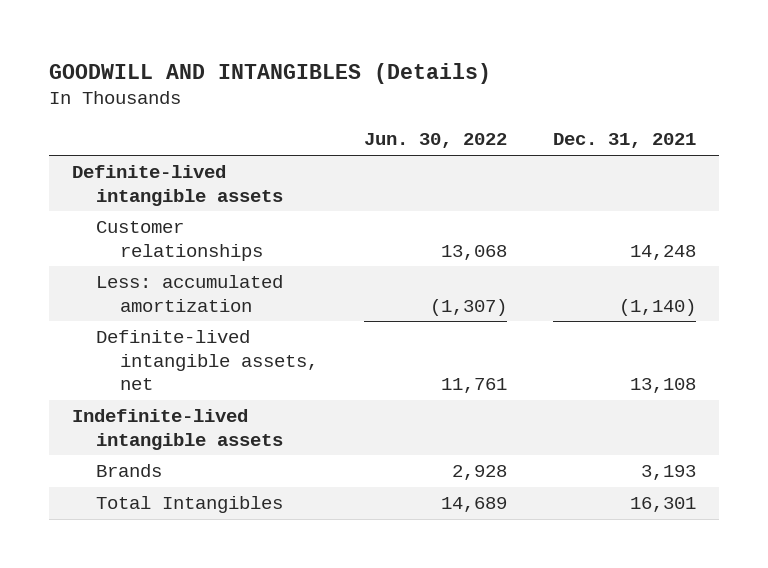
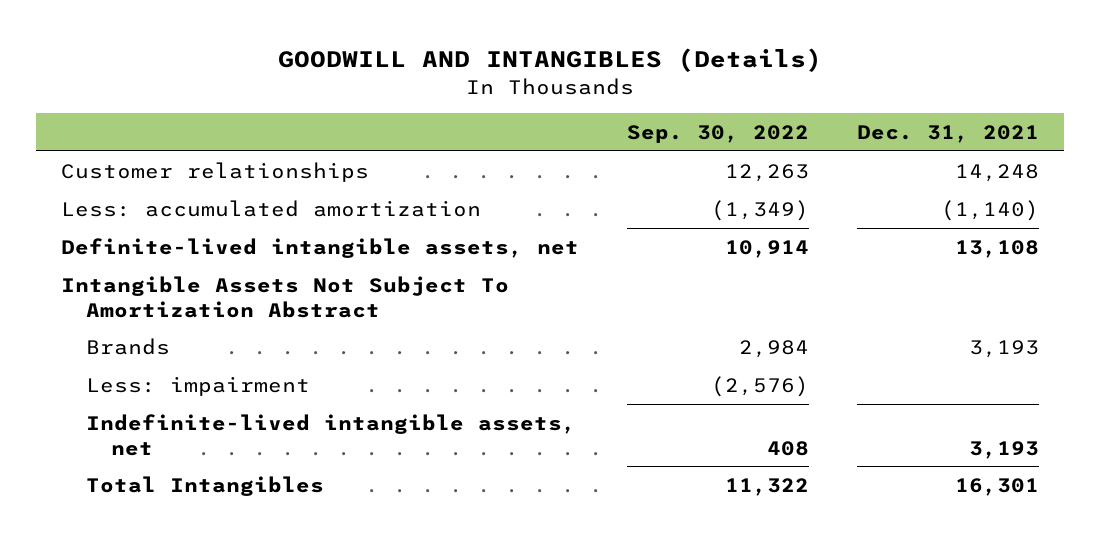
[363,133,507,149] Jun. 30, 2022 -> none
none -> [627,124,810,143] Sep. 30, 2022
[72,165,284,206] Definite-lived intangible assets -> none
[72,409,284,450] Indefinite-lived intangible assets -> [60,275,509,318] Intangible Assets Not Subject To Amortization Abstract
none -> [85,375,310,396] Less: impairment
none -> [85,413,576,456] Indefinite-lived intangible assets, net

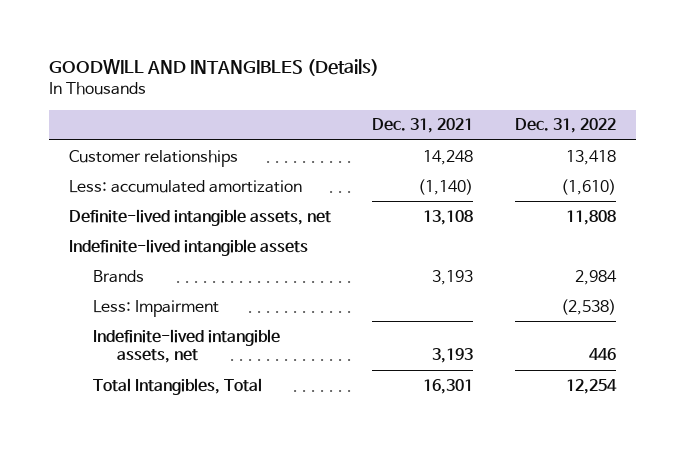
[627,124,810,143] Sep. 30, 2022 -> none
none -> [514,118,616,134] Dec. 31, 2022
[60,275,509,318] Intangible Assets Not Subject To Amortization Abstract -> [69,238,309,256] Indefinite-lived intangible assets
[85,375,310,396] Less: impairment -> [93,299,220,317] Less: Impairment
[85,475,324,496] Total Intangibles -> [93,377,263,395] Total Intangibles, Total

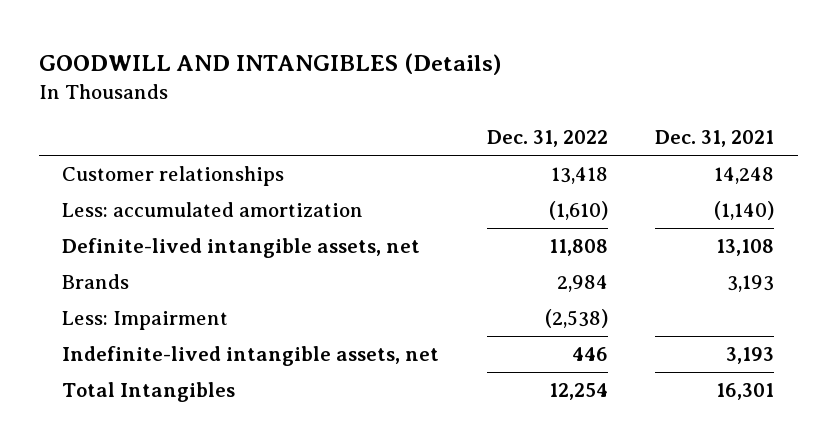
[69,238,309,256] Indefinite-lived intangible assets -> none
[93,377,263,395] Total Intangibles, Total -> [62,382,236,403] Total Intangibles

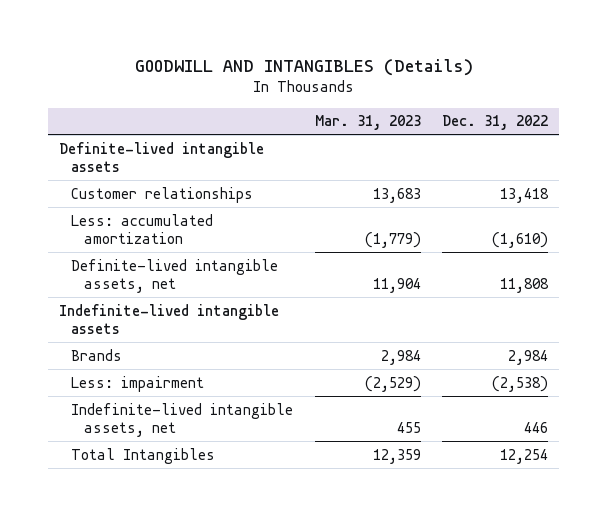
[655,130,775,148] Dec. 31, 2021 -> none
none -> [314,115,421,131] Mar. 31, 2023
none -> [58,141,264,172] Definite-lived intangible assets
none -> [58,303,279,334] Indefinite-lived intangible assets
[62,311,229,331] Less: Impairment -> [71,375,205,392] Less: impairment

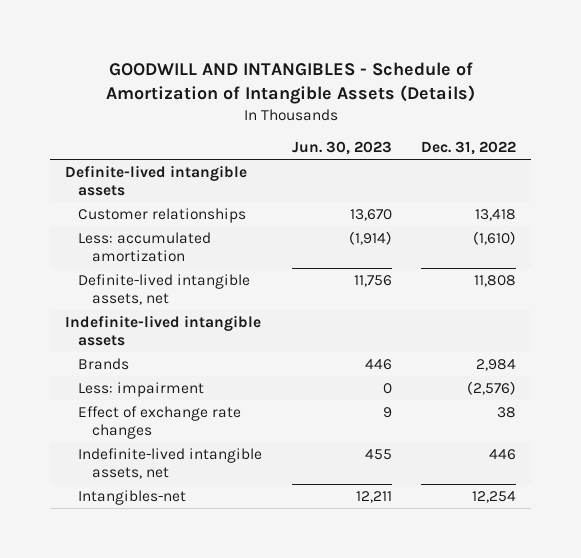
[134,58,473,76] GOODWILL AND INTANGIBLES (Details) -> [105,61,475,104] GOODWILL AND INTANGIBLES - Schedule of Amortization of Intangible Assets (Details)
[314,115,421,131] Mar. 31, 2023 -> none
none -> [291,141,392,156] Jun. 30, 2023
[492,375,549,392] (2,538) -> [467,380,517,395] (2,576)
none -> [78,405,242,440] Effect of exchange rate changes
[71,447,216,464] Total Intangibles -> [78,489,187,505] Intangibles-net

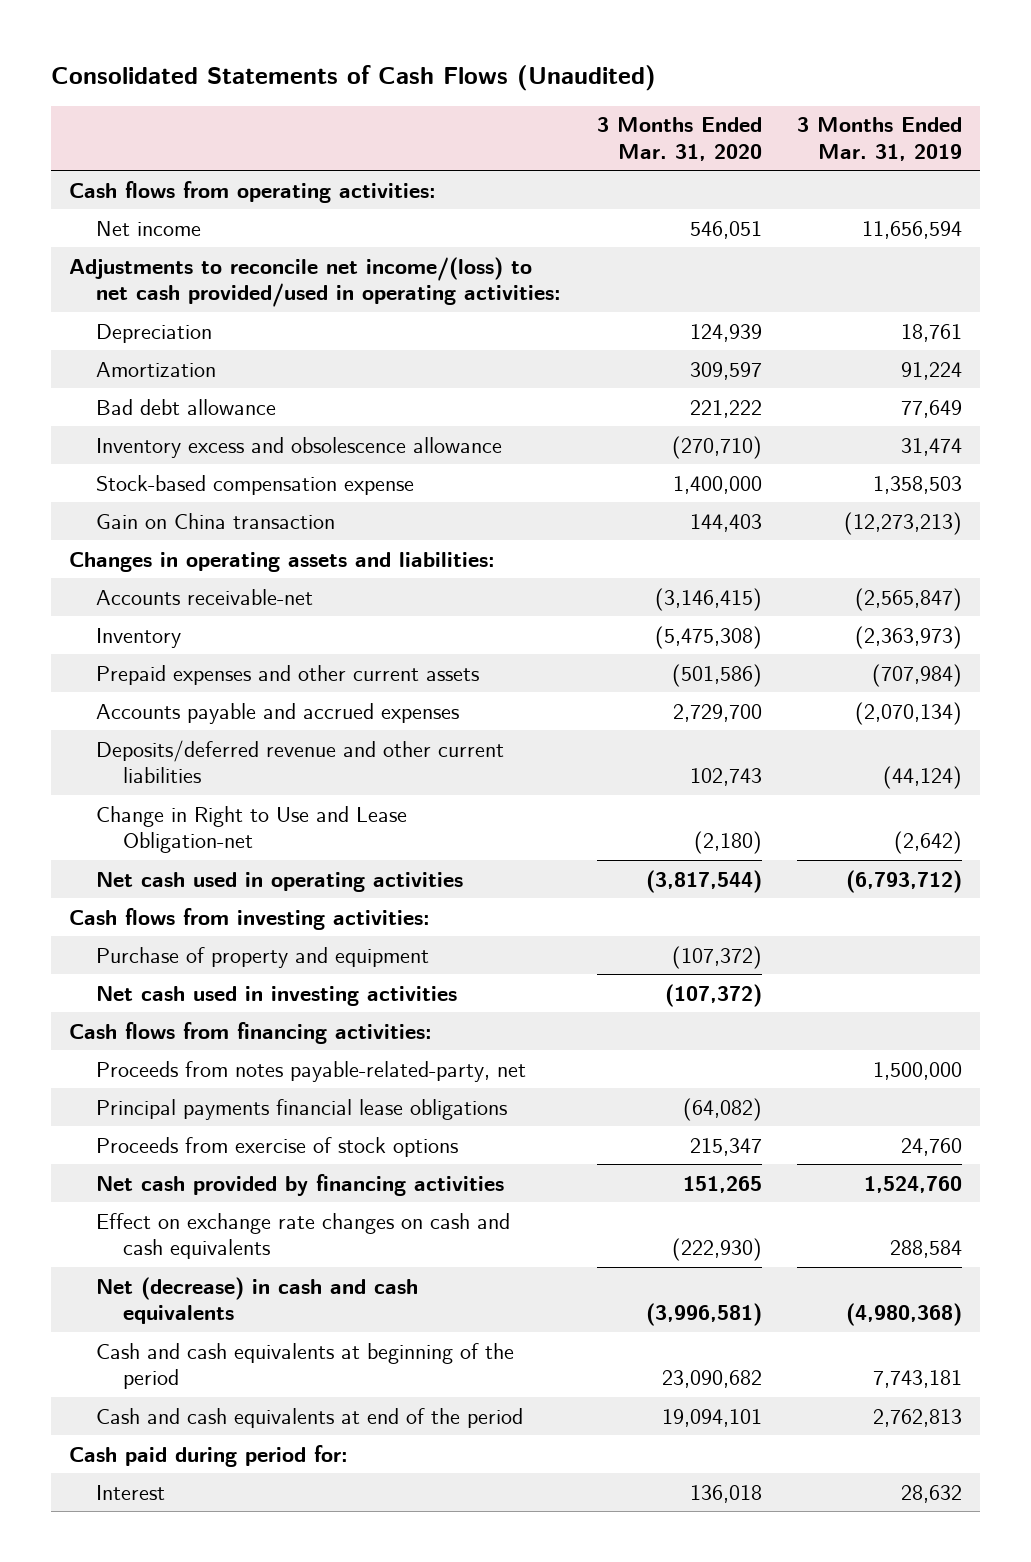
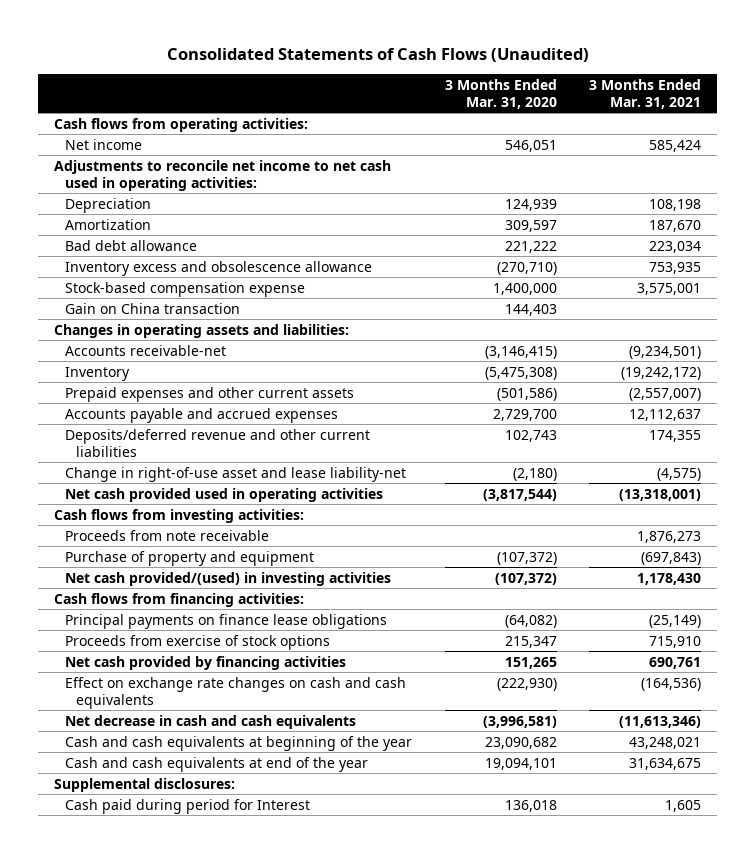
[796,117,962,161] 3 Months Ended Mar. 31, 2019 -> none
none -> [588,79,701,109] 3 Months Ended Mar. 31, 2021
[69,256,562,307] Adjustments to reconcile net income/(loss) to net cash provided/used in operating activities: -> [54,159,392,191] Adjustments to reconcile net income to net cash used in operating activities:
[96,805,408,853] Change in Right to Use and Lease Obligation-net -> [65,466,407,482] Change in right-of-use asset and lease liability-net
[96,871,464,892] Net cash used in operating activities -> [65,487,384,502] Net cash provided used in operating activities
none -> [65,529,270,541] Proceeds from note receivable
[96,985,458,1006] Net cash used in investing activities -> [65,571,392,586] Net cash provided/(used) in investing activities
[96,1060,527,1082] Proceeds from notes payable-related-party, net -> none
[96,1098,508,1120] Principal payments financial lease obligations -> [65,613,388,629] Principal payments on finance lease obligations
[69,1444,349,1467] Cash paid during period for: -> none
[96,1276,419,1324] Net (decrease) in cash and cash equivalents -> [65,714,357,729] Net decrease in cash and cash equivalents
[96,1342,515,1389] Cash and cash equivalents at beginning of the period -> [65,735,413,751] Cash and cash equivalents at beginning of the year
[96,1407,524,1428] Cash and cash equivalents at end of the period -> [65,756,369,772] Cash and cash equivalents at end of the year
none -> [54,777,236,792] Supplemental disclosures:
[96,1484,166,1500] Interest -> [65,798,311,814] Cash paid during period for Interest

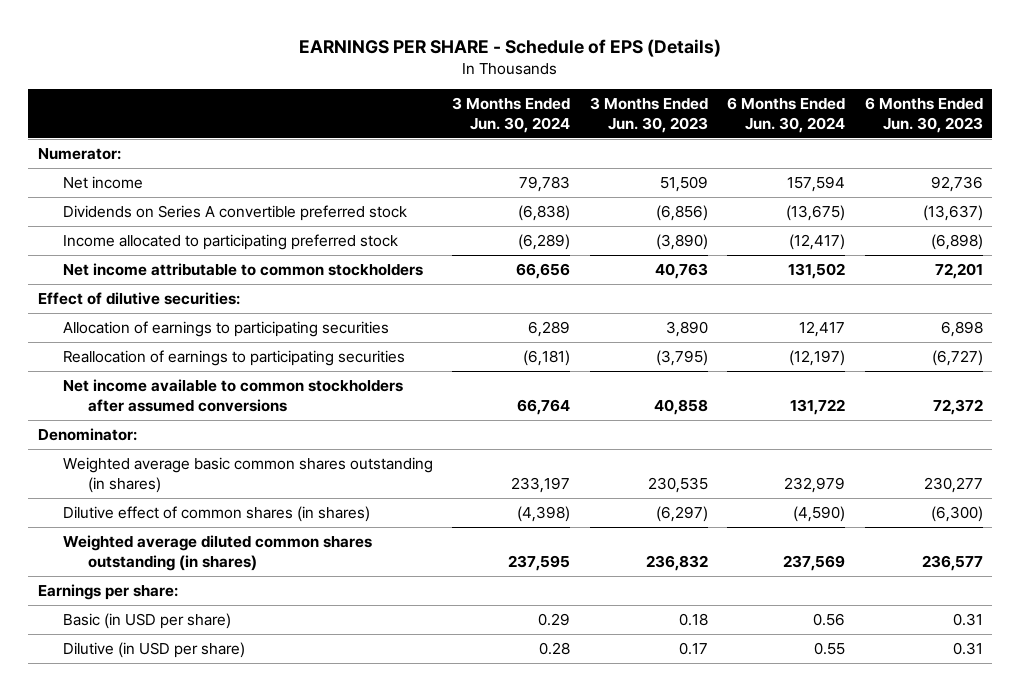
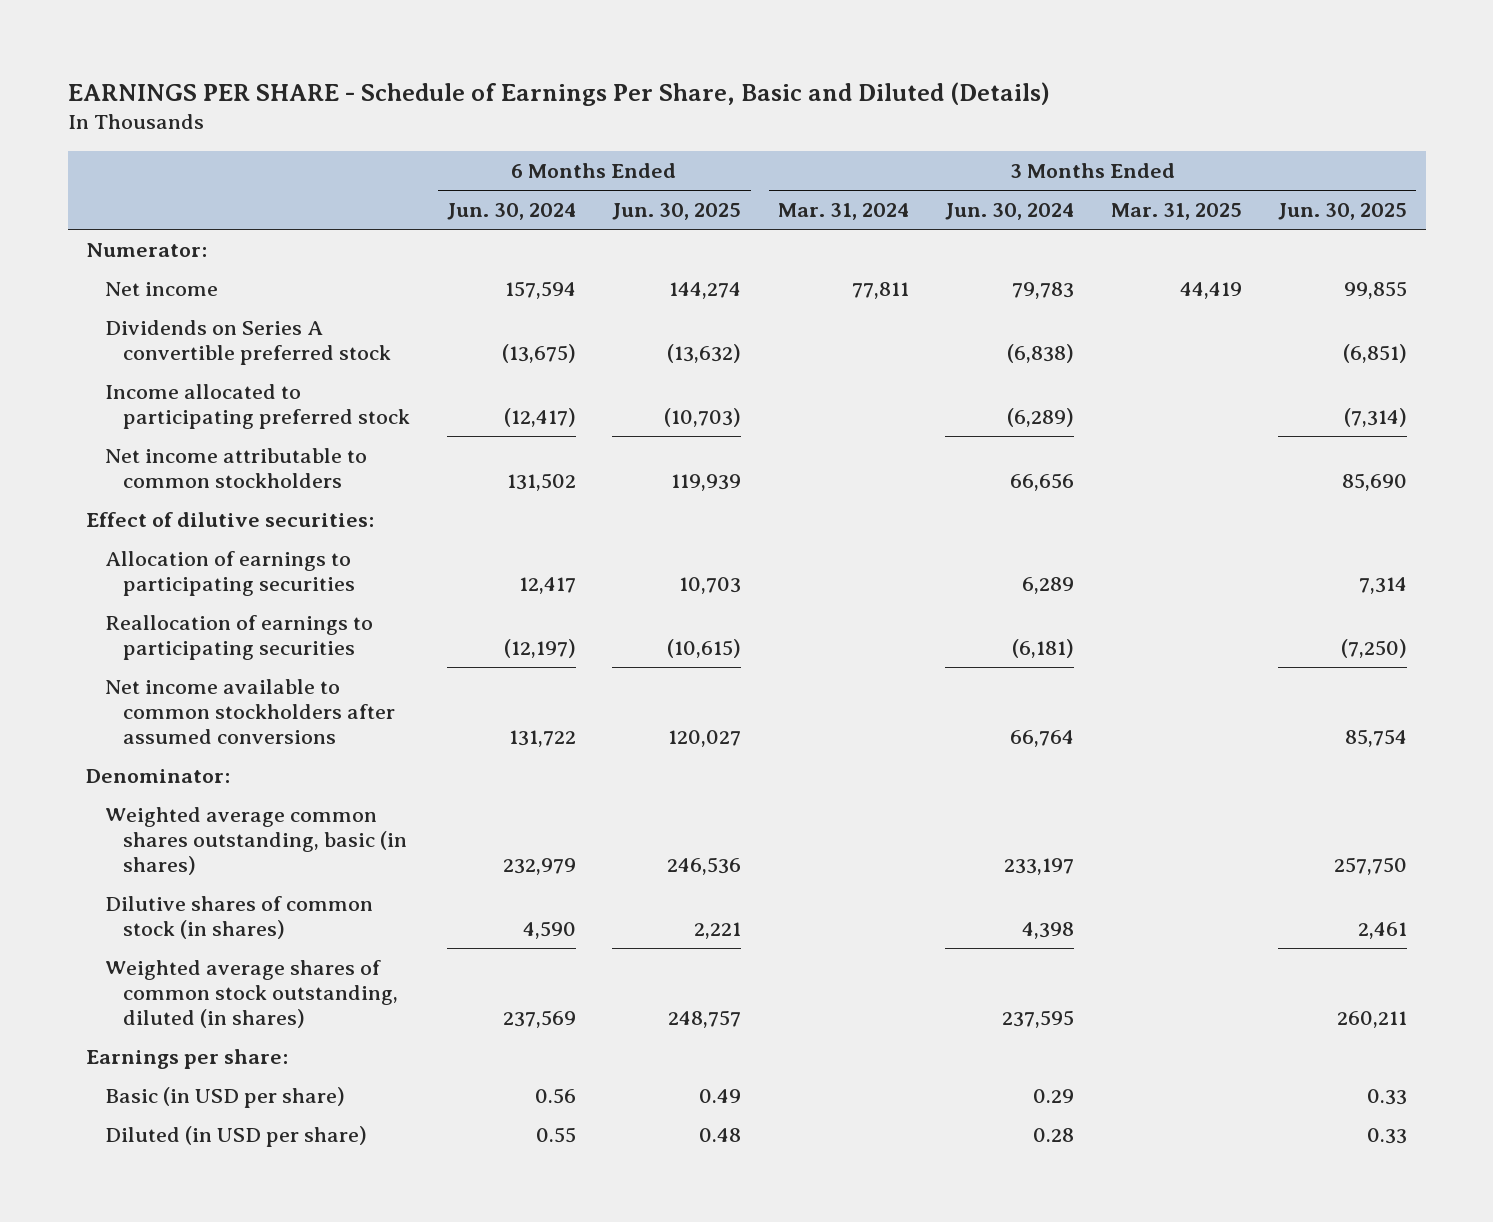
[299,38,722,57] EARNINGS PER SHARE - Schedule of EPS (Details) -> [67,81,1050,106] EARNINGS PER SHARE - Schedule of Earnings Per Share, Basic and Diluted (Details)
[589,97,708,134] 3 Months Ended Jun. 30, 2023 -> none
[864,97,983,134] 6 Months Ended Jun. 30, 2023 -> none
none -> [612,203,742,221] Jun. 30, 2025
none -> [777,203,909,221] Mar. 31, 2024
none -> [1110,203,1242,221] Mar. 31, 2025
none -> [1278,203,1408,221] Jun. 30, 2025
[62,456,433,493] Weighted average basic common shares outstanding (in shares) -> [104,806,408,876] Weighted average common shares outstanding, basic (in shares)
[62,505,370,522] Dilutive effect of common shares (in shares) -> [104,895,373,940] Dilutive shares of common stock (in shares)
[517,505,571,522] (4,398) -> [1022,922,1075,940] 4,398
[793,505,846,522] (4,590) -> [522,921,576,940] 4,590
[62,534,372,571] Weighted average diluted common shares outstanding (in shares) -> [104,959,399,1029] Weighted average shares of common stock outstanding, diluted (in shares)
[62,641,245,658] Dilutive (in USD per share) -> [104,1125,367,1147] Diluted (in USD per share)

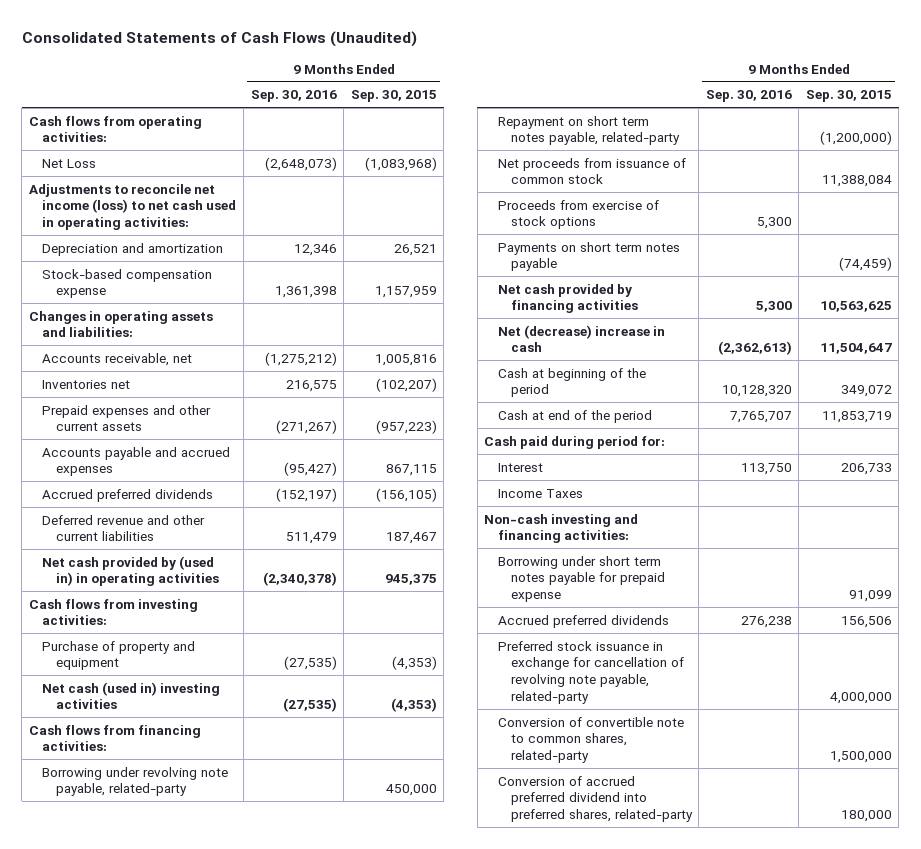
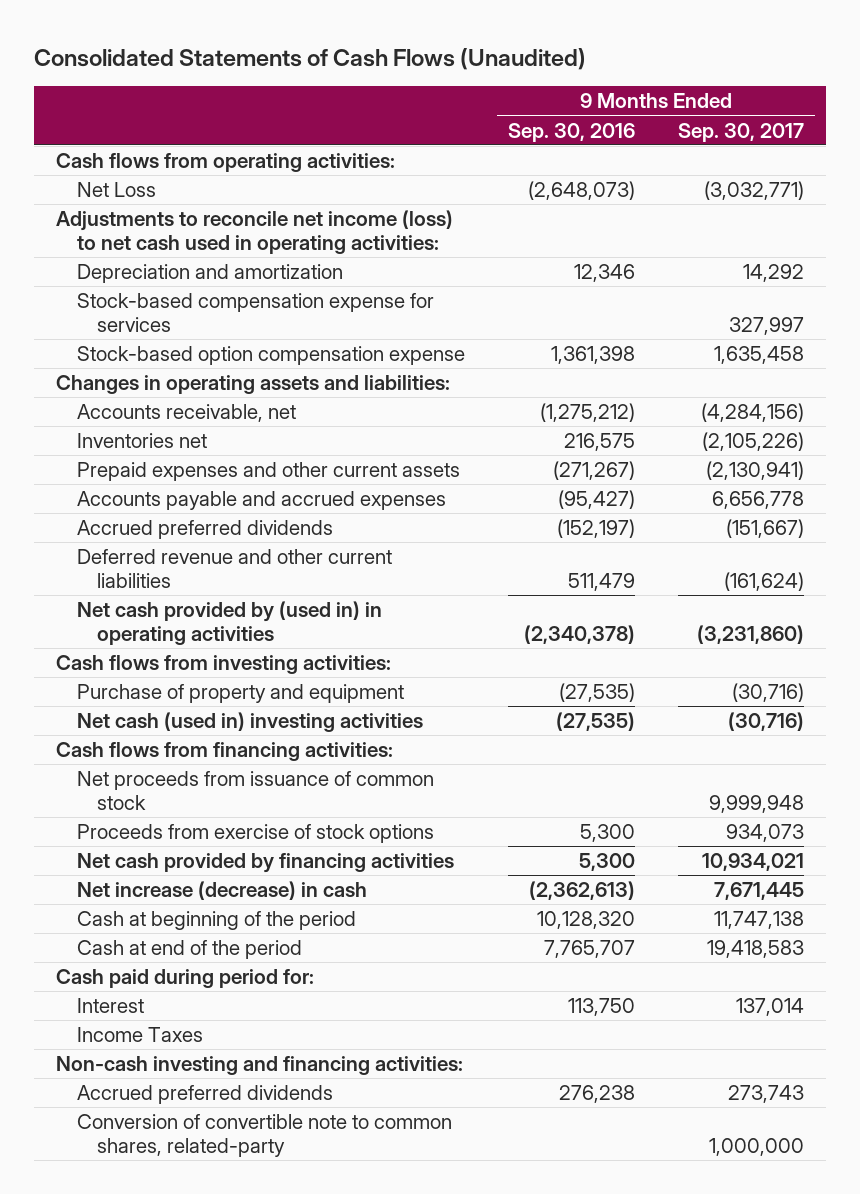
[350,90,437,103] Sep. 30, 2015 -> none
none -> [678,122,805,142] Sep. 30, 2017
none -> [76,293,434,332] Stock-based compensation expense for services
[42,268,213,299] Stock-based compensation expense -> [76,346,465,366] Stock-based option compensation expense
[42,766,229,797] Borrowing under revolving note payable, related-party -> none
[497,115,681,146] Repayment on short term notes payable, related-party -> none
[497,241,680,272] Payments on short term notes payable -> none
[497,324,665,353] Net (decrease) increase in cash -> [76,881,367,901] Net increase (decrease) in cash
[497,555,666,603] Borrowing under short term notes payable for prepaid expense -> none
[497,640,685,705] Preferred stock issuance in exchange for cancellation of revolving note payable, related-party -> none
[497,775,694,823] Conversion of accrued preferred dividend into preferred shares, related-party -> none

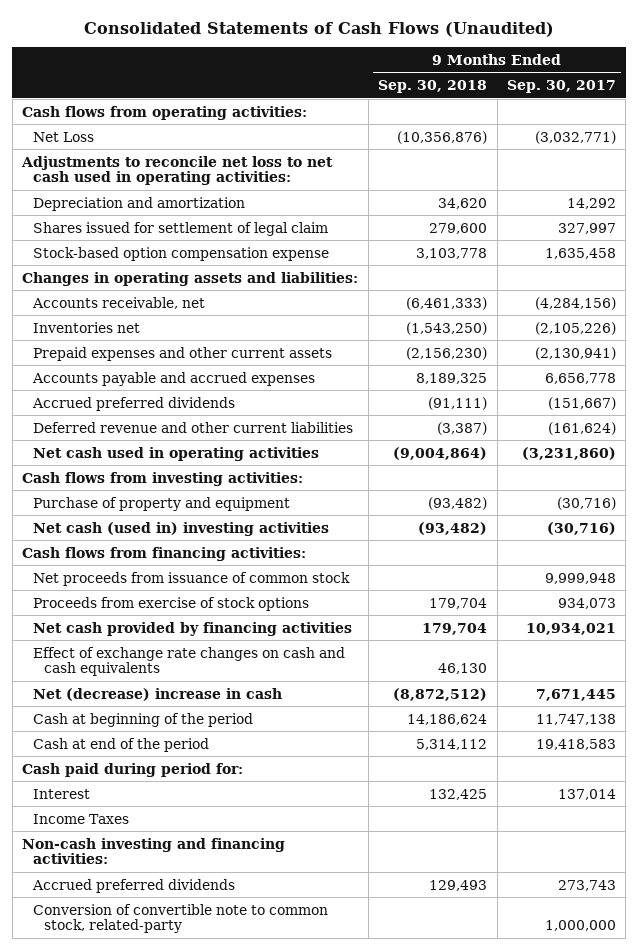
[508,122,636,142] Sep. 30, 2016 -> none
none -> [378,80,488,94] Sep. 30, 2018
[56,210,454,254] Adjustments to reconcile net income (loss) to net cash used in operating activities: -> [21,155,334,186] Adjustments to reconcile net loss to net cash used in operating activities:
[76,293,434,332] Stock-based compensation expense for services -> [33,221,329,236] Shares issued for settlement of legal claim
[76,601,382,645] Net cash provided by (used in) in operating activities -> [33,446,320,461] Net cash used in operating activities
none -> [33,646,346,677] Effect of exchange rate changes on cash and cash equivalents
[76,881,367,901] Net increase (decrease) in cash -> [33,687,283,701] Net (decrease) increase in cash
[76,1114,452,1157] Conversion of convertible note to common shares, related-party -> [33,903,329,934] Conversion of convertible note to common stock, related-party

